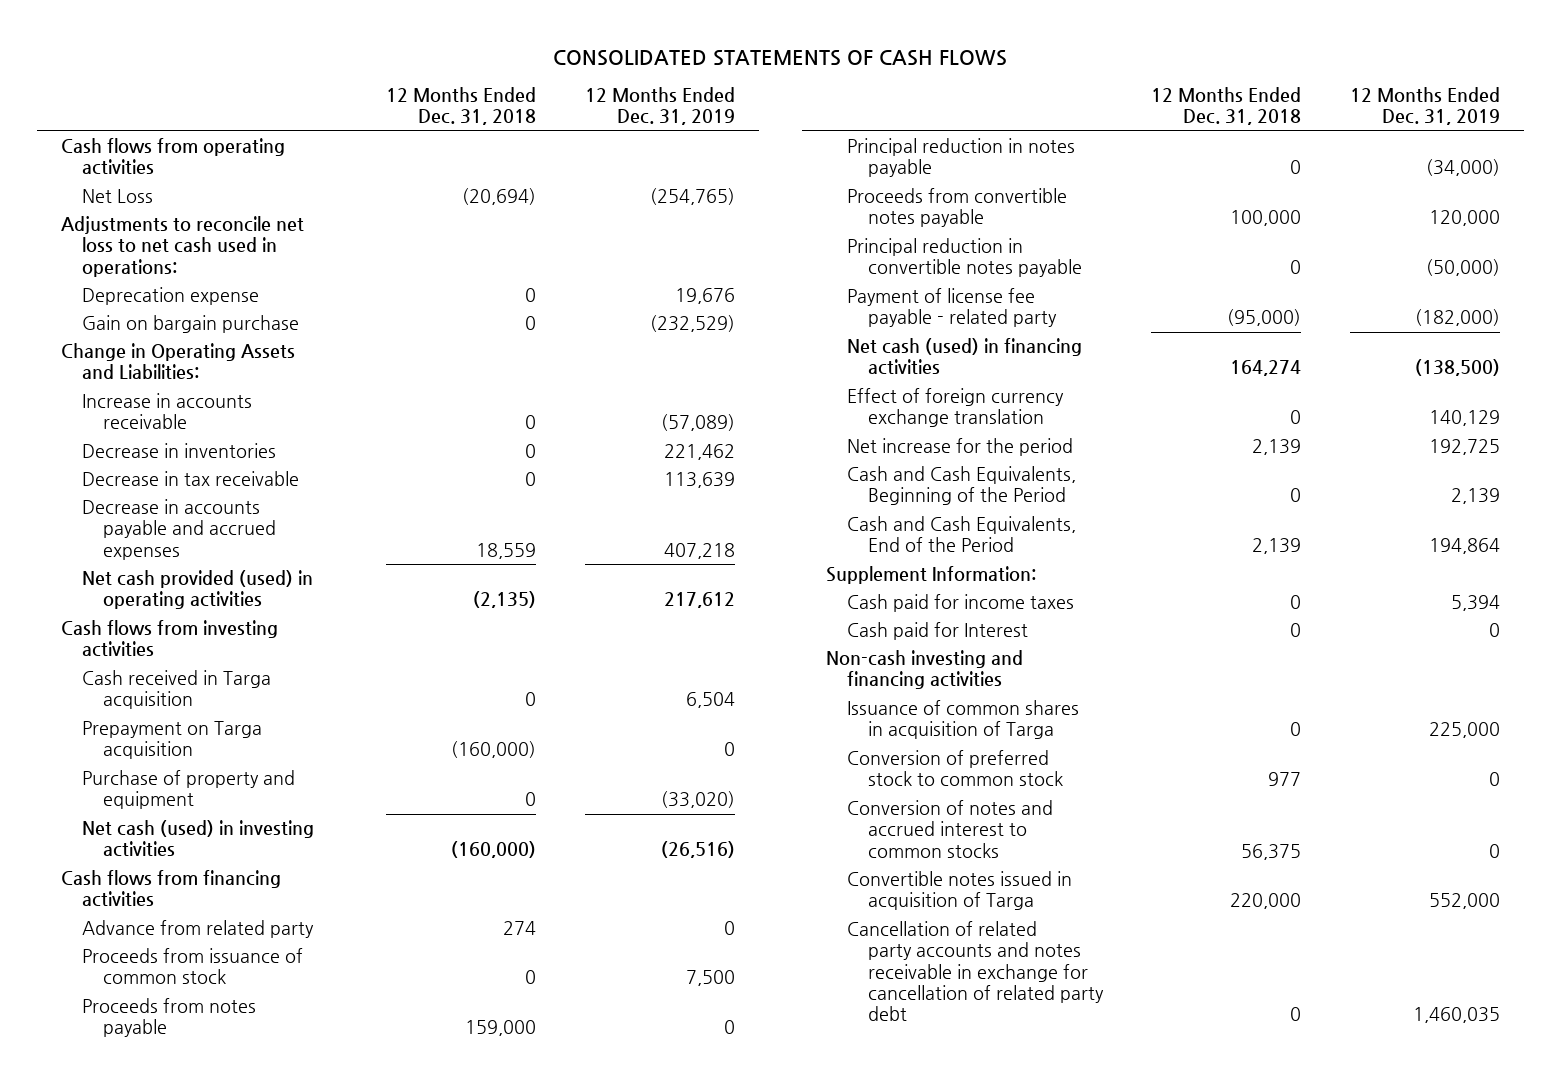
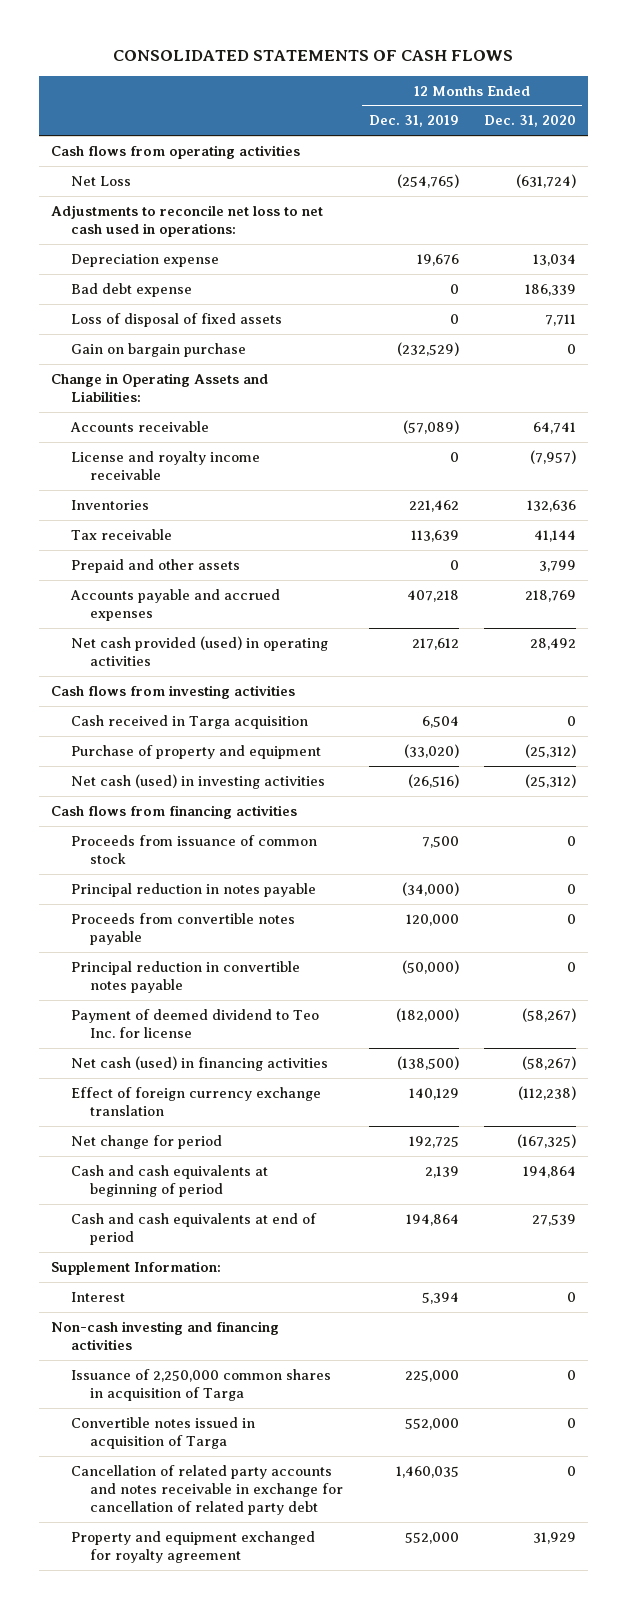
[386,87,537,126] 12 Months Ended Dec. 31, 2018 -> none
none -> [483,115,576,128] Dec. 31, 2020
[81,287,259,306] Deprecation expense -> [70,253,219,267] Depreciation expense
none -> [70,282,192,297] Bad debt expense
none -> [70,312,282,327] Loss of disposal of fixed assets
[81,393,252,430] Increase in accounts receivable -> [69,420,209,432] Accounts receivable
none -> [70,450,260,480] License and royalty income receivable
[81,443,276,459] Decrease in inventories -> [70,499,149,510] Inventories
[81,471,299,487] Decrease in tax receivable -> [70,528,172,540] Tax receivable
none -> [70,558,240,573] Prepaid and other assets
[81,499,276,560] Decrease in accounts payable and accrued expenses -> [69,588,280,621] Accounts payable and accrued expenses
[81,721,262,760] Prepayment on Targa acquisition -> none
[81,920,314,939] Advance from related party -> none
[81,998,256,1038] Proceeds from notes payable -> none
[847,288,1057,328] Payment of license fee payable - related party -> [70,1008,319,1038] Payment of deemed dividend to Teo Inc. for license
[847,438,1074,457] Net increase for the period -> [70,1134,222,1149] Net change for period
[847,466,1077,506] Cash and Cash Equivalents, Beginning of the Period -> [70,1164,268,1197] Cash and cash equivalents at beginning of period
[847,516,1077,553] Cash and Cash Equivalents, End of the Period -> [70,1212,317,1245] Cash and cash equivalents at end of period
[847,594,1075,613] Cash paid for income taxes -> none
[847,622,1029,641] Cash paid for Interest -> [70,1291,125,1302] Interest
[1488,623,1500,638] 0 -> [421,1291,459,1304] 5,394
[847,750,1063,787] Conversion of preferred stock to common stock -> none
[847,800,1054,858] Conversion of notes and accrued interest to common stocks -> none
[847,700,1080,740] Issuance of common shares in acquisition of Targa -> [70,1368,331,1401] Issuance of 2,250,000 common shares in acquisition of Targa
none -> [70,1530,315,1563] Property and equipment exchanged for royalty agreement

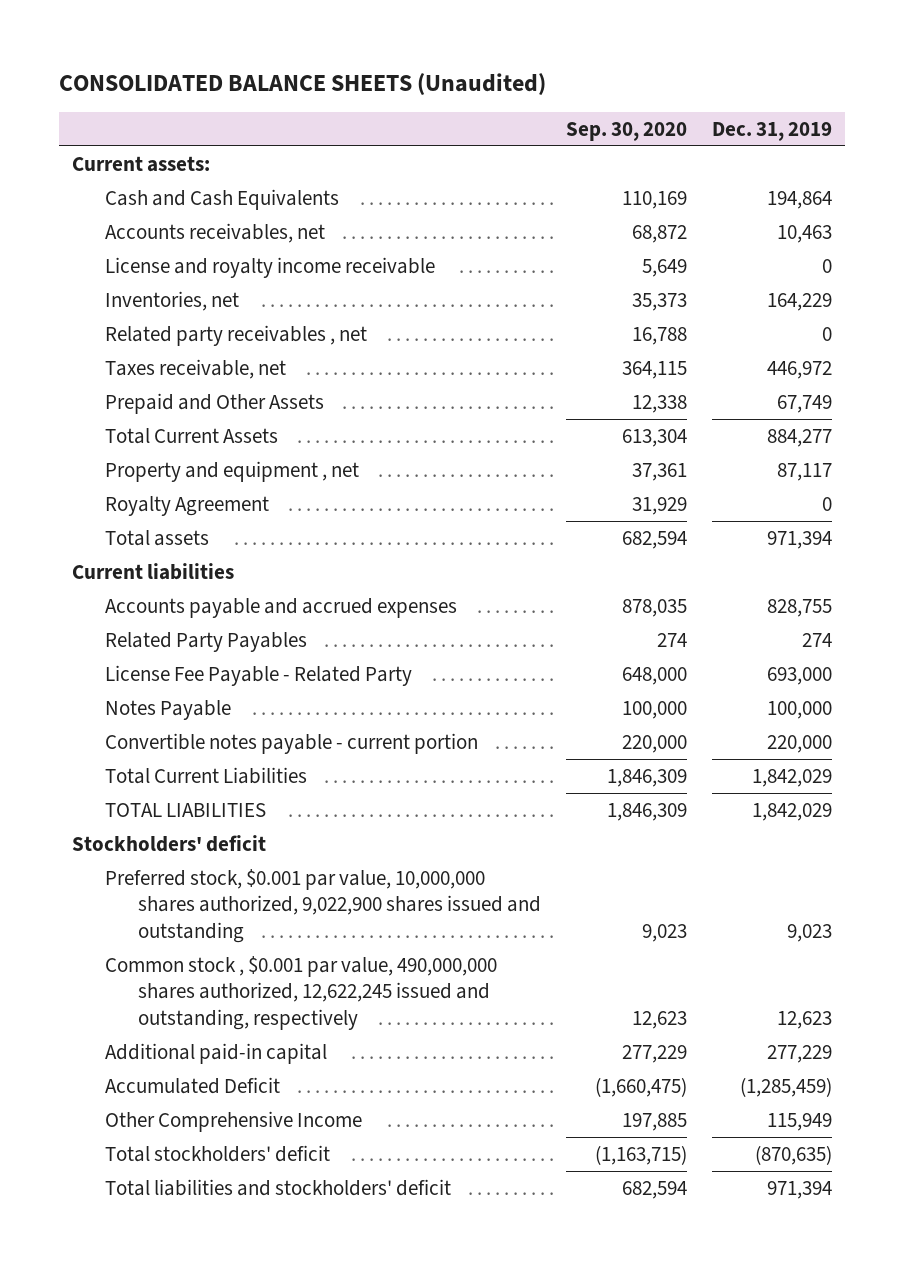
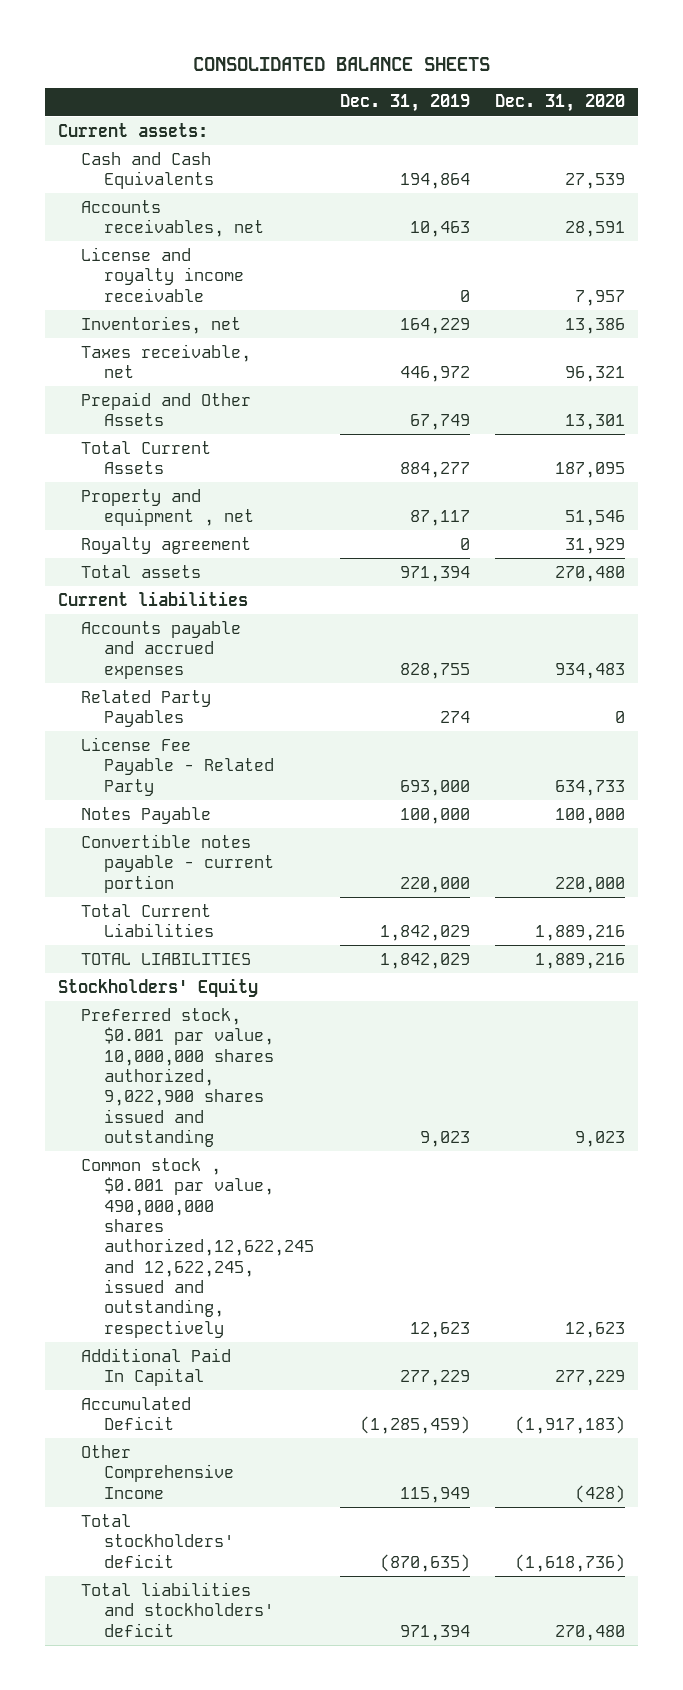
[59,73,547,96] CONSOLIDATED BALANCE SHEETS (Unaudited) -> [192,56,490,71] CONSOLIDATED BALANCE SHEETS
[566,121,688,141] Sep. 30, 2020 -> none
none -> [495,94,626,113] Dec. 31, 2020
[104,324,367,346] Related party receivables , net -> none
[104,495,269,516] Royalty Agreement -> [80,536,251,554] Royalty agreement
[71,834,266,852] Stockholders' deficit -> [57,977,258,997] Stockholders' Equity
[104,955,497,1030] Common stock , $0.001 par value, 490,000,000 shares authorized, 12,622,245 issued and outstanding, respectively -> [80,1157,315,1338] Common stock , $0.001 par value, 490,000,000 shares authorized,12,622,245 and 12,622,245, issued and outstanding, respectively
[104,1042,327,1064] Additional paid-in capital -> [80,1347,231,1387] Additional Paid In Capital

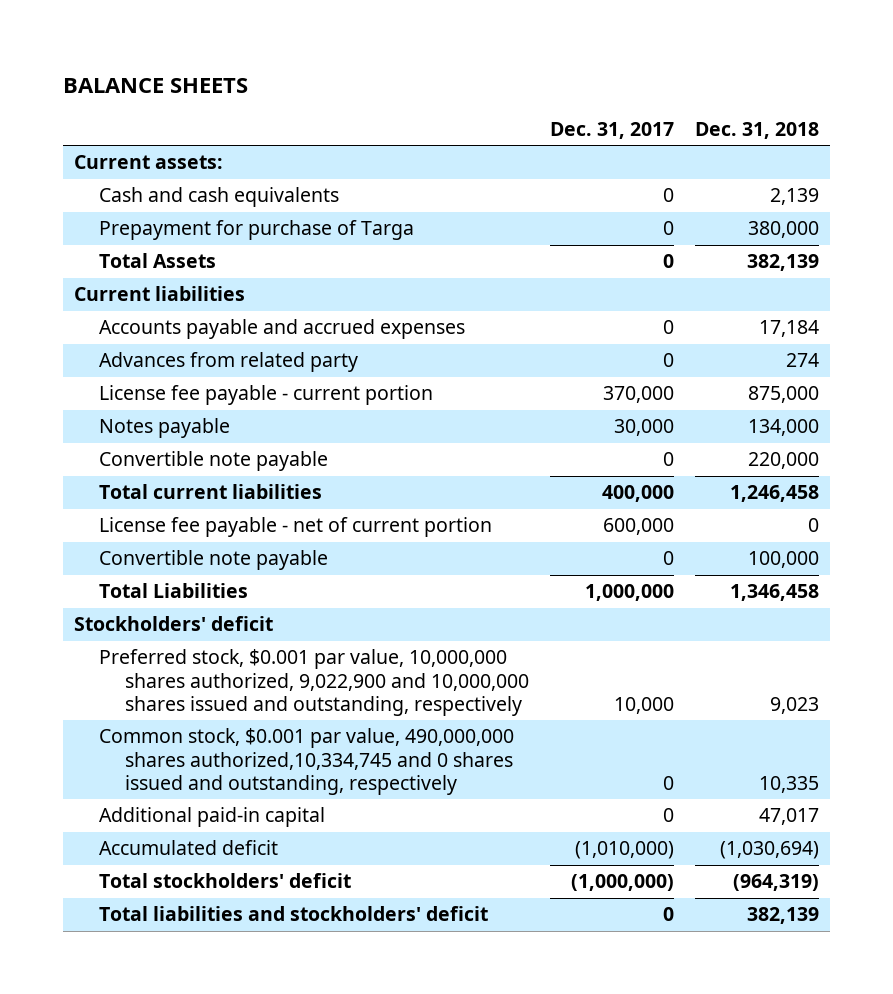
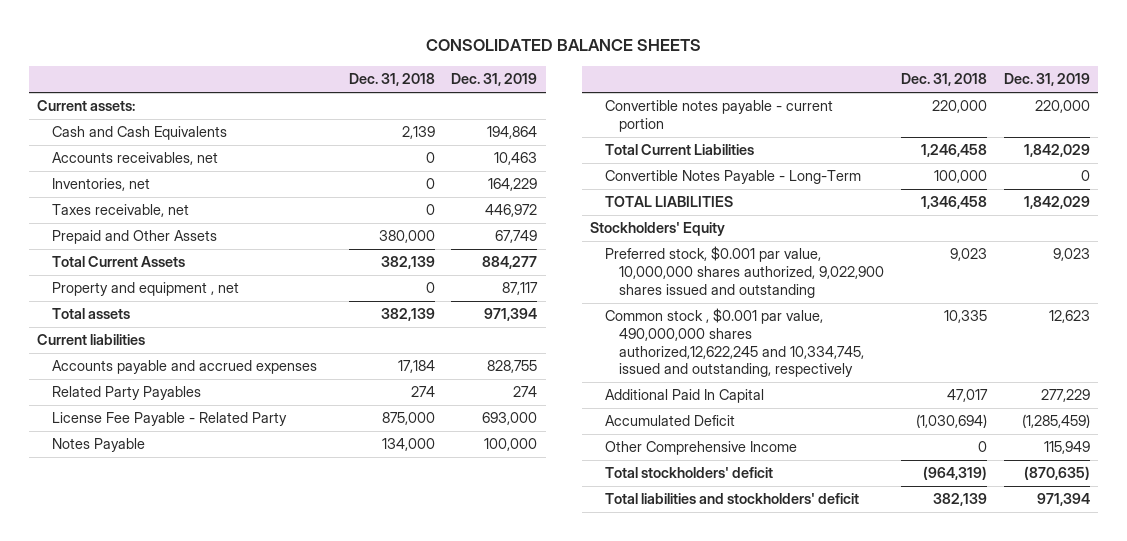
[63,78,249,94] BALANCE SHEETS -> [425,39,701,52] CONSOLIDATED BALANCE SHEETS
[549,121,674,139] Dec. 31, 2017 -> none
none -> [451,73,538,87] Dec. 31, 2019
[99,220,415,241] Prepayment for purchase of Targa -> none
[99,187,340,208] Cash and cash equivalents -> [52,126,228,141] Cash and Cash Equivalents
none -> [52,152,219,166] Accounts receivables, net
none -> [52,178,151,192] Inventories, net
none -> [52,204,190,218] Taxes receivable, net
none -> [52,230,218,245] Prepaid and Other Assets
none -> [52,256,186,268] Total Current Assets
none -> [52,282,240,297] Property and equipment , net
[99,253,217,269] Total Assets -> [52,308,131,320] Total assets
[99,517,493,538] License fee payable - net of current portion -> none
[99,352,359,373] Advances from related party -> [52,386,202,401] Related Party Payables
[99,385,434,406] License fee payable - current portion -> [52,412,288,427] License Fee Payable - Related Party
[99,418,231,439] Notes payable -> [52,438,146,453] Notes Payable
[99,451,329,472] Convertible note payable -> [604,100,833,133] Convertible notes payable - current portion
[99,484,323,500] Total current liabilities -> [604,144,754,156] Total Current Liabilities
[99,550,329,571] Convertible note payable -> [604,170,861,185] Convertible Notes Payable - Long-Term
[99,583,249,599] Total Liabilities -> [604,196,733,208] TOTAL LIABILITIES
[73,616,273,632] Stockholders' deficit -> [589,222,725,237] Stockholders' Equity
[99,649,529,716] Preferred stock, $0.001 par value, 10,000,000 shares authorized, 9,022,900 and 10,000,000 shares issued and outstanding, respectively -> [604,246,885,298] Preferred stock, $0.001 par value, 10,000,000 shares authorized, 9,022,900 shares issued and outstanding
[99,728,515,795] Common stock, $0.001 par value, 490,000,000 shares authorized,10,334,745 and 0 shares issued and outstanding, respectively -> [604,308,865,378] Common stock , $0.001 par value, 490,000,000 shares authorized,12,622,245 and 10,334,745, issued and outstanding, respectively
[99,807,326,828] Additional paid-in capital -> [604,389,764,404] Additional Paid In Capital
[99,840,279,856] Accumulated deficit -> [604,415,735,427] Accumulated Deficit
none -> [604,441,797,456] Other Comprehensive Income

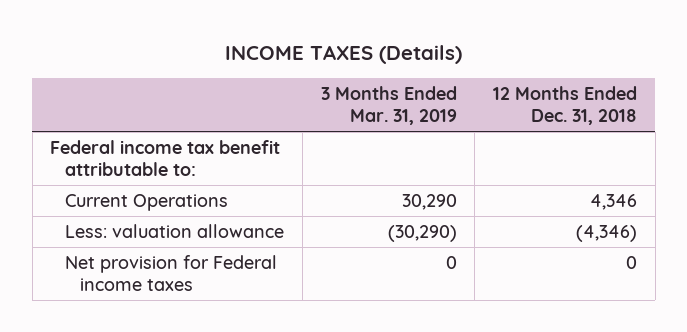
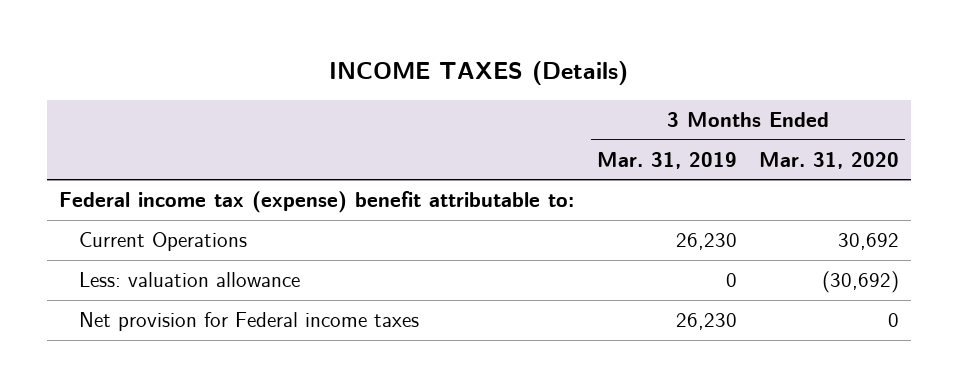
[493,86,638,126] 12 Months Ended Dec. 31, 2018 -> none
none -> [759,151,900,169] Mar. 31, 2020
[50,139,281,177] Federal income tax benefit attributable to: -> [58,191,574,214] Federal income tax (expense) benefit attributable to:
[401,193,457,210] 30,290 -> [675,233,737,251] 26,230
[387,224,457,242] (30,290) -> [725,273,737,288] 0
[445,255,457,269] 0 -> [675,313,737,331] 26,230

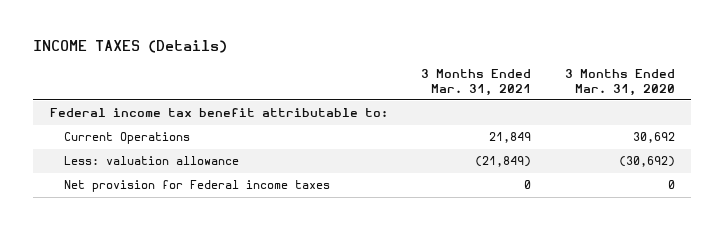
[596,151,737,169] Mar. 31, 2019 -> none
none -> [421,69,532,96] 3 Months Ended Mar. 31, 2021
[58,191,574,214] Federal income tax (expense) benefit attributable to: -> [49,108,388,118] Federal income tax benefit attributable to:

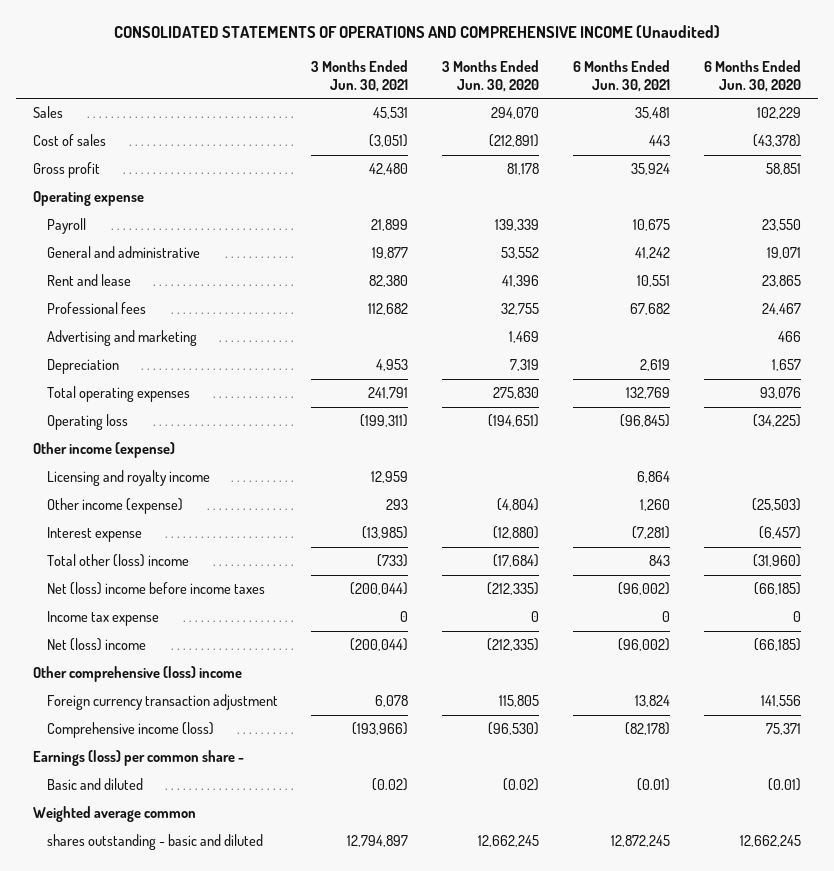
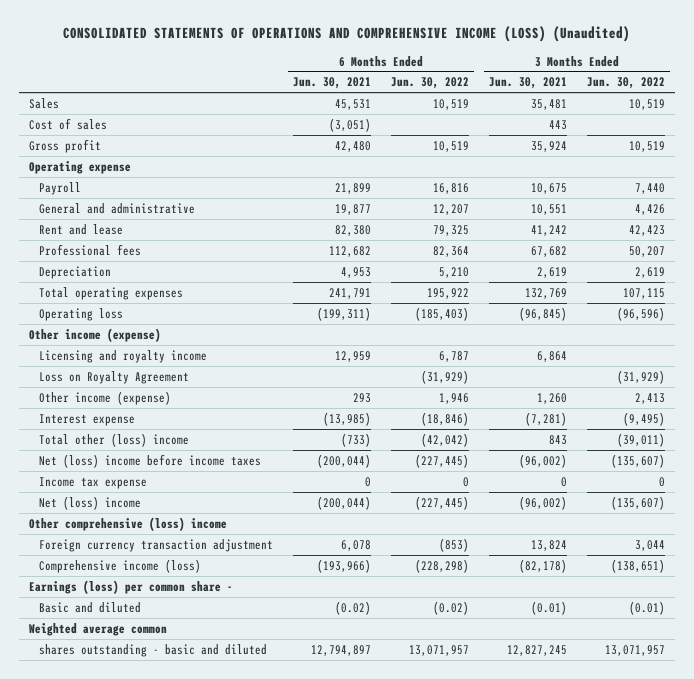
[113,25,720,39] CONSOLIDATED STATEMENTS OF OPERATIONS AND COMPREHENSIVE INCOME (Unaudited) -> [63,26,631,43] CONSOLIDATED STATEMENTS OF OPERATIONS AND COMPREHENSIVE INCOME (LOSS) (Unaudited)
[442,60,540,92] 3 Months Ended Jun. 30, 2020 -> none
[703,60,801,92] 6 Months Ended Jun. 30, 2020 -> none
none -> [391,77,470,90] Jun. 30, 2022
none -> [587,77,666,90] Jun. 30, 2022
[373,107,409,120] 45,531 -> [531,98,568,110] 35,481
[634,107,670,120] 35,481 -> [335,98,372,110] 45,531
[369,134,409,148] (3,051) -> [549,119,568,130] 443
[648,135,670,147] 443 -> [329,117,372,132] (3,051)
[369,163,409,176] 42,480 -> [531,140,568,152] 35,924
[630,163,670,176] 35,924 -> [335,140,372,152] 42,480
[46,330,197,347] Advertising and marketing -> none
[371,219,409,232] 21,899 -> [531,182,568,194] 10,675
[632,219,670,232] 10,675 -> [335,182,372,194] 21,899
[372,247,409,260] 19,877 -> [531,203,568,215] 10,551
[634,247,670,260] 41,242 -> [335,203,372,215] 19,877
[369,275,409,288] 82,380 -> [531,224,568,236] 41,242
[636,275,670,288] 10,551 -> [335,224,372,236] 82,380
[368,303,409,316] 112,682 -> [531,245,568,257] 67,682
[629,303,670,316] 67,682 -> [329,245,372,257] 112,682
[376,359,409,372] 4,953 -> [537,266,568,278] 2,619
[639,359,670,372] 2,619 -> [341,266,372,278] 4,953
[368,387,409,400] 241,791 -> [525,287,568,299] 132,769
[625,387,670,400] 132,769 -> [329,287,372,299] 241,791
[360,414,409,428] (199,311) -> [519,306,568,321] (96,845)
[619,414,670,428] (96,845) -> [317,306,372,321] (199,311)
[371,471,409,484] 12,959 -> [537,350,568,362] 6,864
[636,471,670,484] 6,864 -> [335,350,372,362] 12,959
none -> [38,370,189,384] Loss on Royalty Agreement
[386,499,409,511] 293 -> [537,392,568,404] 1,260
[639,499,670,512] 1,260 -> [353,392,372,403] 293
[362,526,409,540] (13,985) -> [525,411,568,426] (7,281)
[631,526,670,540] (7,281) -> [323,411,372,426] (13,985)
[377,554,409,568] (733) -> [549,434,568,445] 843
[648,555,670,567] 843 -> [341,432,372,447] (733)
[350,582,409,596] (200,044) -> [519,453,568,468] (96,002)
[617,582,670,596] (96,002) -> [317,453,372,468] (200,044)
[350,638,409,652] (200,044) -> [519,495,568,510] (96,002)
[617,638,670,652] (96,002) -> [317,495,372,510] (200,044)
[375,695,409,708] 6,078 -> [531,539,568,551] 13,824
[634,695,670,708] 13,824 -> [341,539,372,551] 6,078
[352,722,409,736] (193,966) -> [519,558,568,573] (82,178)
[624,722,670,736] (82,178) -> [317,558,372,573] (193,966)
[372,778,409,792] (0.02) -> [531,600,568,615] (0.01)
[636,778,670,792] (0.01) -> [335,600,372,615] (0.02)
[347,835,409,848] 12,794,897 -> [507,644,568,656] 12,827,245
[610,835,670,848] 12,872,245 -> [311,644,372,656] 12,794,897

